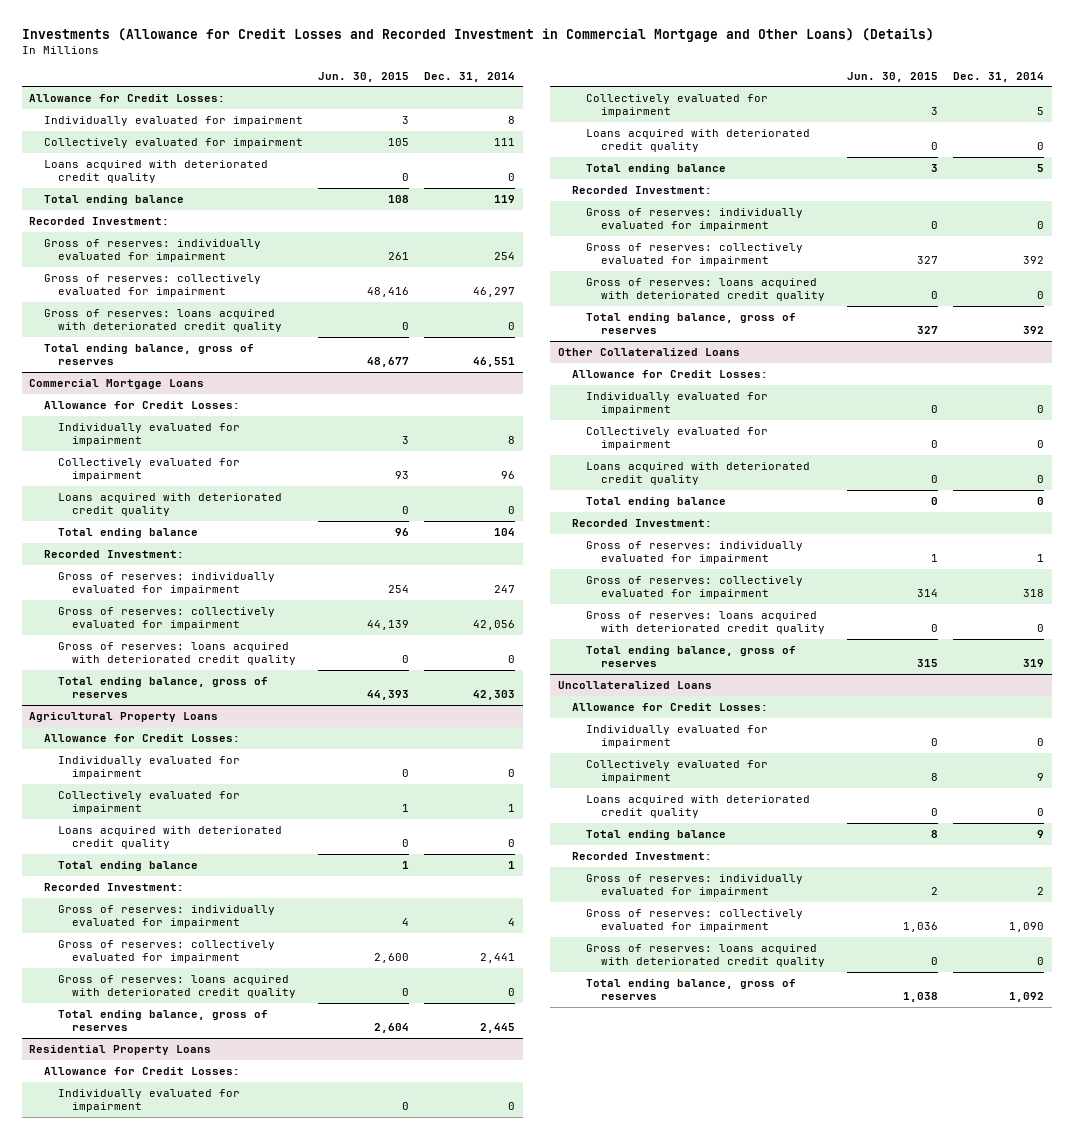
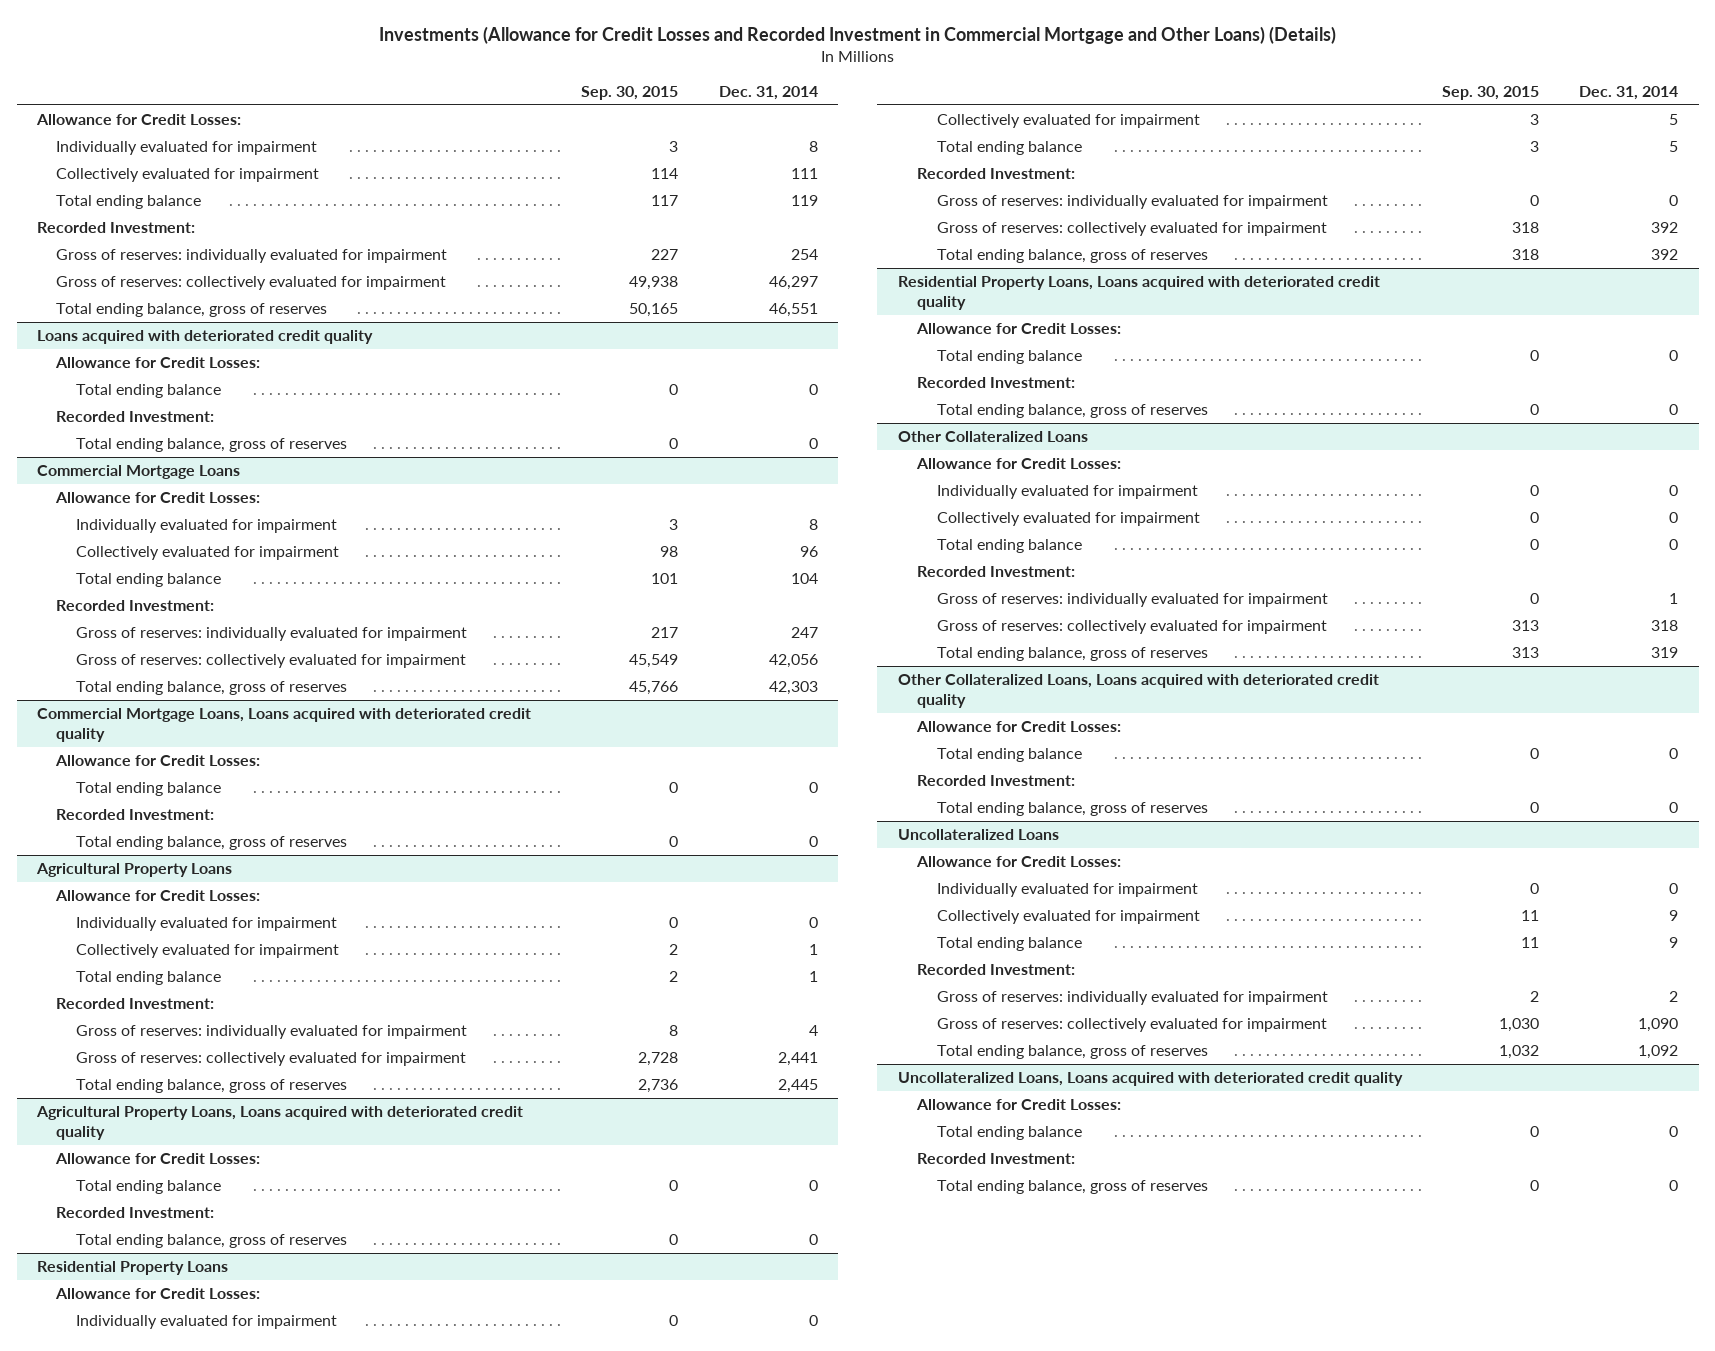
[317,71,409,82] Jun. 30, 2015 -> none
none -> [581,86,679,101] Sep. 30, 2015
[43,159,268,184] Loans acquired with deteriorated credit quality -> none
[43,308,282,333] Gross of reserves: loans acquired with deteriorated credit quality -> none
none -> [36,330,373,345] Loans acquired with deteriorated credit quality
none -> [55,357,261,369] Allowance for Credit Losses:
none -> [75,384,221,399] Total ending balance
none -> [56,411,215,423] Recorded Investment:
none -> [75,438,347,453] Total ending balance, gross of reserves
[57,492,282,517] Loans acquired with deteriorated credit quality -> none
[57,641,296,666] Gross of reserves: loans acquired with deteriorated credit quality -> none
none -> [36,708,531,742] Commercial Mortgage Loans, Loans acquired with deteriorated credit quality
none -> [55,755,261,767] Allowance for Credit Losses:
none -> [75,782,221,797] Total ending balance
none -> [56,809,215,821] Recorded Investment:
none -> [75,836,347,851] Total ending balance, gross of reserves
[57,825,282,850] Loans acquired with deteriorated credit quality -> none
[57,974,296,999] Gross of reserves: loans acquired with deteriorated credit quality -> none
none -> [35,1106,523,1140] Agricultural Property Loans, Loans acquired with deteriorated credit quality
none -> [55,1153,261,1165] Allowance for Credit Losses:
none -> [75,1180,221,1195] Total ending balance
none -> [56,1207,215,1219] Recorded Investment:
none -> [75,1234,347,1249] Total ending balance, gross of reserves
[586,128,811,153] Loans acquired with deteriorated credit quality -> none
[586,277,825,302] Gross of reserves: loans acquired with deteriorated credit quality -> none
none -> [897,276,1380,310] Residential Property Loans, Loans acquired with deteriorated credit quality
none -> [916,323,1122,335] Allowance for Credit Losses:
none -> [936,350,1082,365] Total ending balance
none -> [917,377,1076,389] Recorded Investment:
none -> [936,404,1208,419] Total ending balance, gross of reserves
[586,461,811,486] Loans acquired with deteriorated credit quality -> none
[586,610,825,635] Gross of reserves: loans acquired with deteriorated credit quality -> none
none -> [897,674,1379,708] Other Collateralized Loans, Loans acquired with deteriorated credit quality
none -> [916,721,1122,733] Allowance for Credit Losses:
none -> [936,748,1082,763] Total ending balance
none -> [917,775,1076,787] Recorded Investment:
none -> [936,802,1208,817] Total ending balance, gross of reserves
[586,794,811,819] Loans acquired with deteriorated credit quality -> none
[586,943,825,968] Gross of reserves: loans acquired with deteriorated credit quality -> none
none -> [897,1072,1403,1087] Uncollateralized Loans, Loans acquired with deteriorated credit quality
none -> [916,1099,1122,1111] Allowance for Credit Losses:
none -> [936,1126,1082,1141] Total ending balance
none -> [917,1153,1076,1165] Recorded Investment:
none -> [936,1180,1208,1195] Total ending balance, gross of reserves

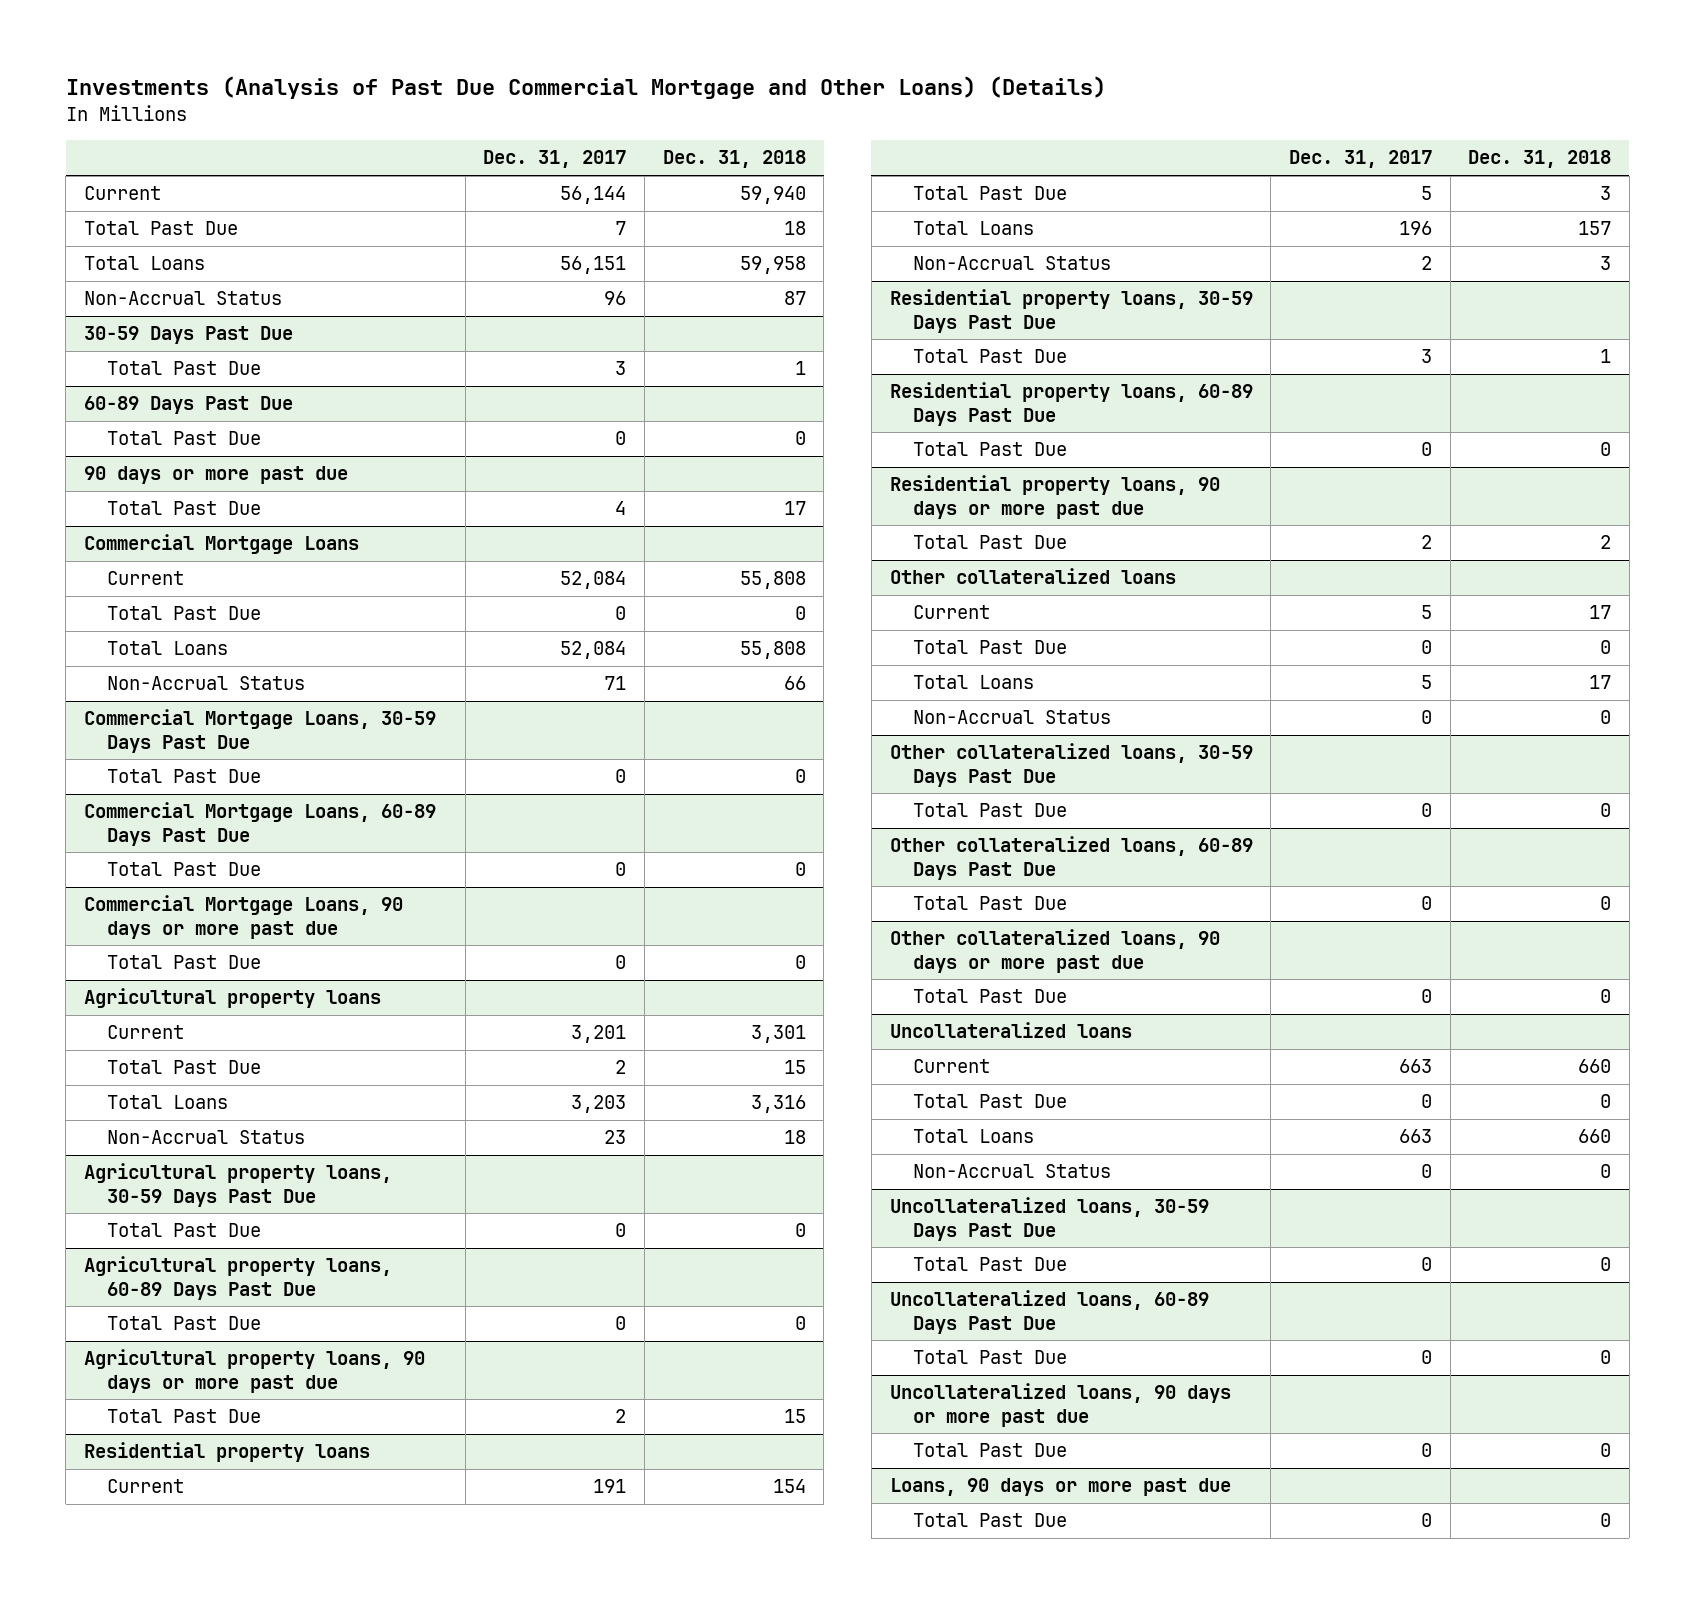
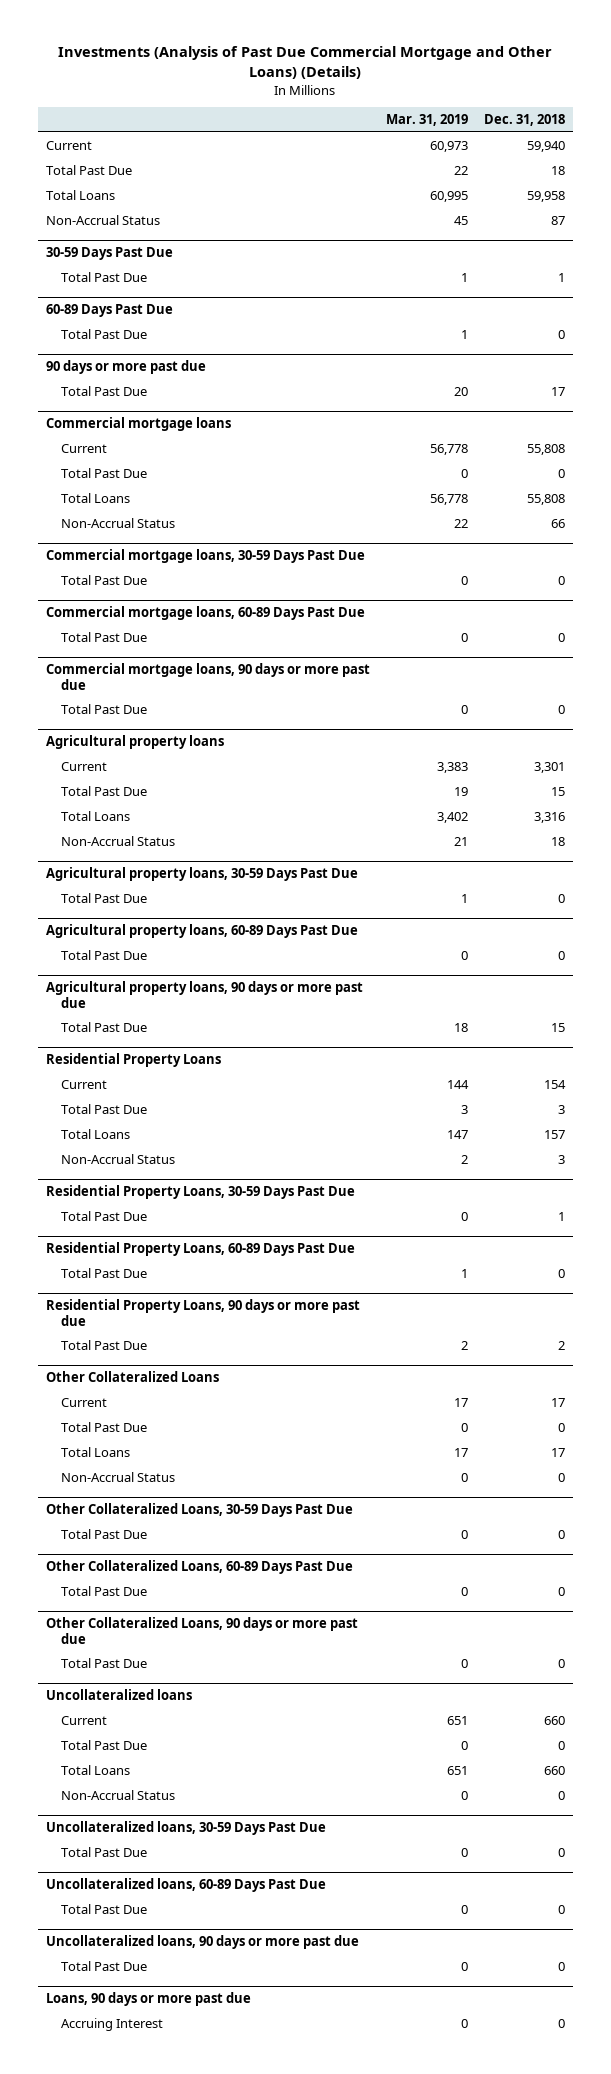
[483,150,627,169] Dec. 31, 2017 -> none
none -> [385,114,468,127] Mar. 31, 2019
[84,534,360,555] Commercial Mortgage Loans -> [45,417,231,432] Commercial mortgage loans
[84,709,437,753] Commercial Mortgage Loans, 30-59 Days Past Due -> [45,549,365,564] Commercial mortgage loans, 30-59 Days Past Due
[84,802,437,846] Commercial Mortgage Loans, 60-89 Days Past Due -> [45,606,365,621] Commercial mortgage loans, 60-89 Days Past Due
[84,895,404,939] Commercial Mortgage Loans, 90 days or more past due -> [45,663,370,690] Commercial mortgage loans, 90 days or more past due
[84,1442,371,1463] Residential property loans -> [45,1053,221,1068] Residential Property Loans
[889,289,1253,333] Residential property loans, 30-59 Days Past Due -> [45,1185,355,1200] Residential Property Loans, 30-59 Days Past Due
[889,382,1253,426] Residential property loans, 60-89 Days Past Due -> [45,1242,355,1257] Residential Property Loans, 60-89 Days Past Due
[889,475,1220,519] Residential property loans, 90 days or more past due -> [45,1299,360,1326] Residential Property Loans, 90 days or more past due
[889,568,1176,585] Other collateralized loans -> [45,1371,219,1383] Other Collateralized Loans
[889,743,1253,787] Other collateralized loans, 30-59 Days Past Due -> [45,1503,353,1518] Other Collateralized Loans, 30-59 Days Past Due
[889,836,1253,880] Other collateralized loans, 60-89 Days Past Due -> [45,1560,353,1575] Other Collateralized Loans, 60-89 Days Past Due
[889,929,1220,973] Other collateralized loans, 90 days or more past due -> [45,1617,358,1644] Other Collateralized Loans, 90 days or more past due
[912,1513,1067,1528] Total Past Due -> none
none -> [60,2017,163,2031] Accruing Interest

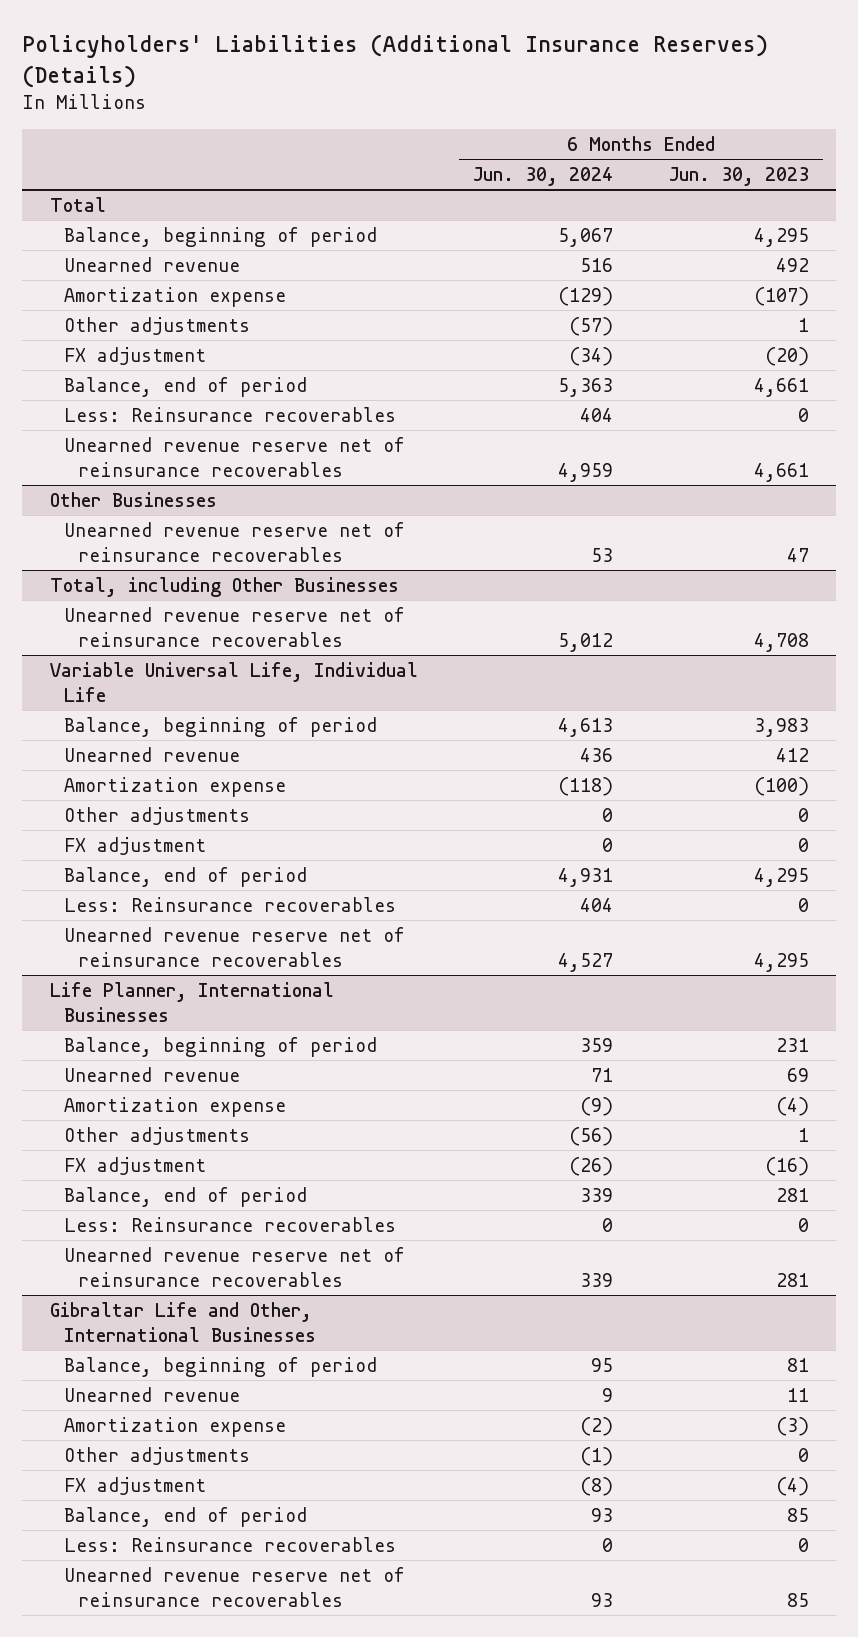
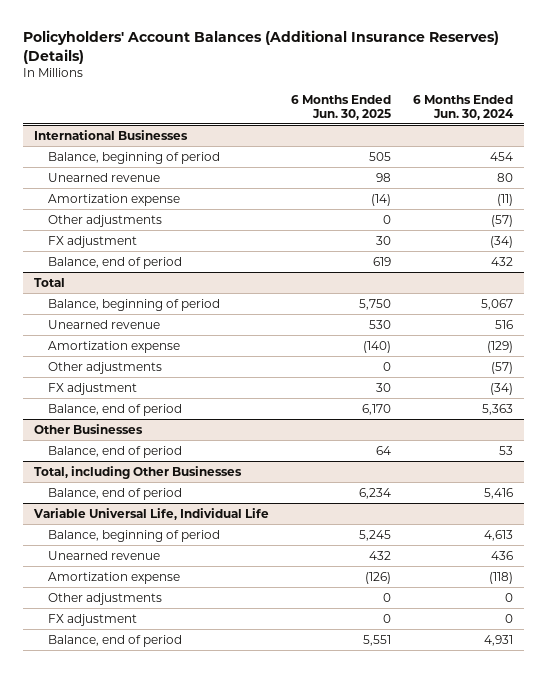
[21,34,768,88] Policyholders' Liabilities (Additional Insurance Reserves) (Details) -> [23,30,500,64] Policyholders' Account Balances (Additional Insurance Reserves) (Details)
[668,166,809,186] Jun. 30, 2023 -> none
none -> [291,94,392,120] 6 Months Ended Jun. 30, 2025
none -> [34,129,189,140] International Businesses
none -> [48,151,221,164] Balance, beginning of period
none -> [48,172,161,182] Unearned revenue
none -> [48,193,181,206] Amortization expense
none -> [48,214,163,227] Other adjustments
none -> [48,235,138,248] FX adjustment
none -> [48,256,183,269] Balance, end of period
[63,406,396,422] Less: Reinsurance recoverables -> none
[63,436,405,477] Unearned revenue reserve net of reinsurance recoverables -> none
[63,521,405,562] Unearned revenue reserve net of reinsurance recoverables -> none
none -> [48,445,183,458] Balance, end of period
[63,606,405,647] Unearned revenue reserve net of reinsurance recoverables -> none
none -> [48,487,183,500] Balance, end of period
[63,896,396,912] Less: Reinsurance recoverables -> none
[63,926,405,967] Unearned revenue reserve net of reinsurance recoverables -> none
[49,981,334,1022] Life Planner, International Businesses -> none
[63,1036,377,1057] Balance, beginning of period -> none
[63,1066,240,1082] Unearned revenue -> none
[63,1096,286,1117] Amortization expense -> none
[63,1126,250,1145] Other adjustments -> none
[63,1156,206,1175] FX adjustment -> none
[63,1186,307,1207] Balance, end of period -> none
[63,1216,396,1232] Less: Reinsurance recoverables -> none
[63,1246,405,1287] Unearned revenue reserve net of reinsurance recoverables -> none
[49,1301,316,1342] Gibraltar Life and Other, International Businesses -> none
[63,1356,377,1377] Balance, beginning of period -> none
[63,1386,240,1402] Unearned revenue -> none
[63,1416,286,1437] Amortization expense -> none
[63,1446,250,1465] Other adjustments -> none
[63,1476,206,1495] FX adjustment -> none
[63,1506,307,1527] Balance, end of period -> none
[63,1536,396,1552] Less: Reinsurance recoverables -> none
[63,1566,405,1607] Unearned revenue reserve net of reinsurance recoverables -> none

